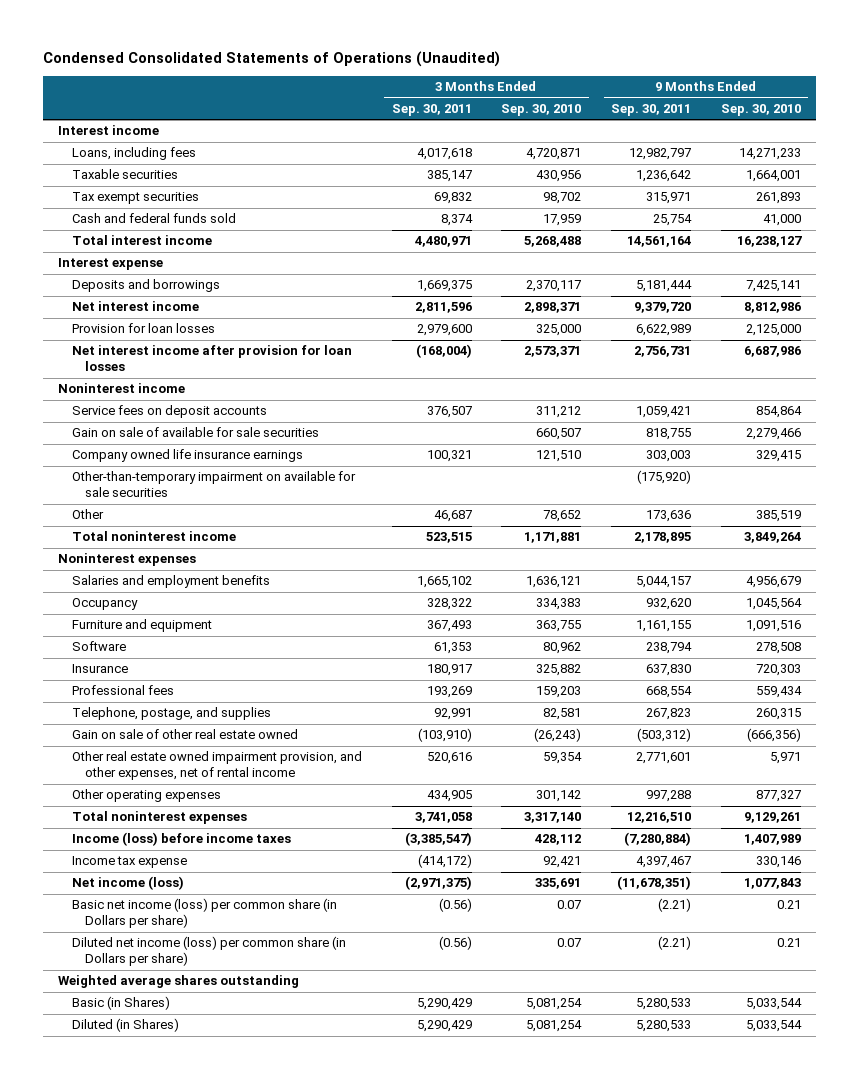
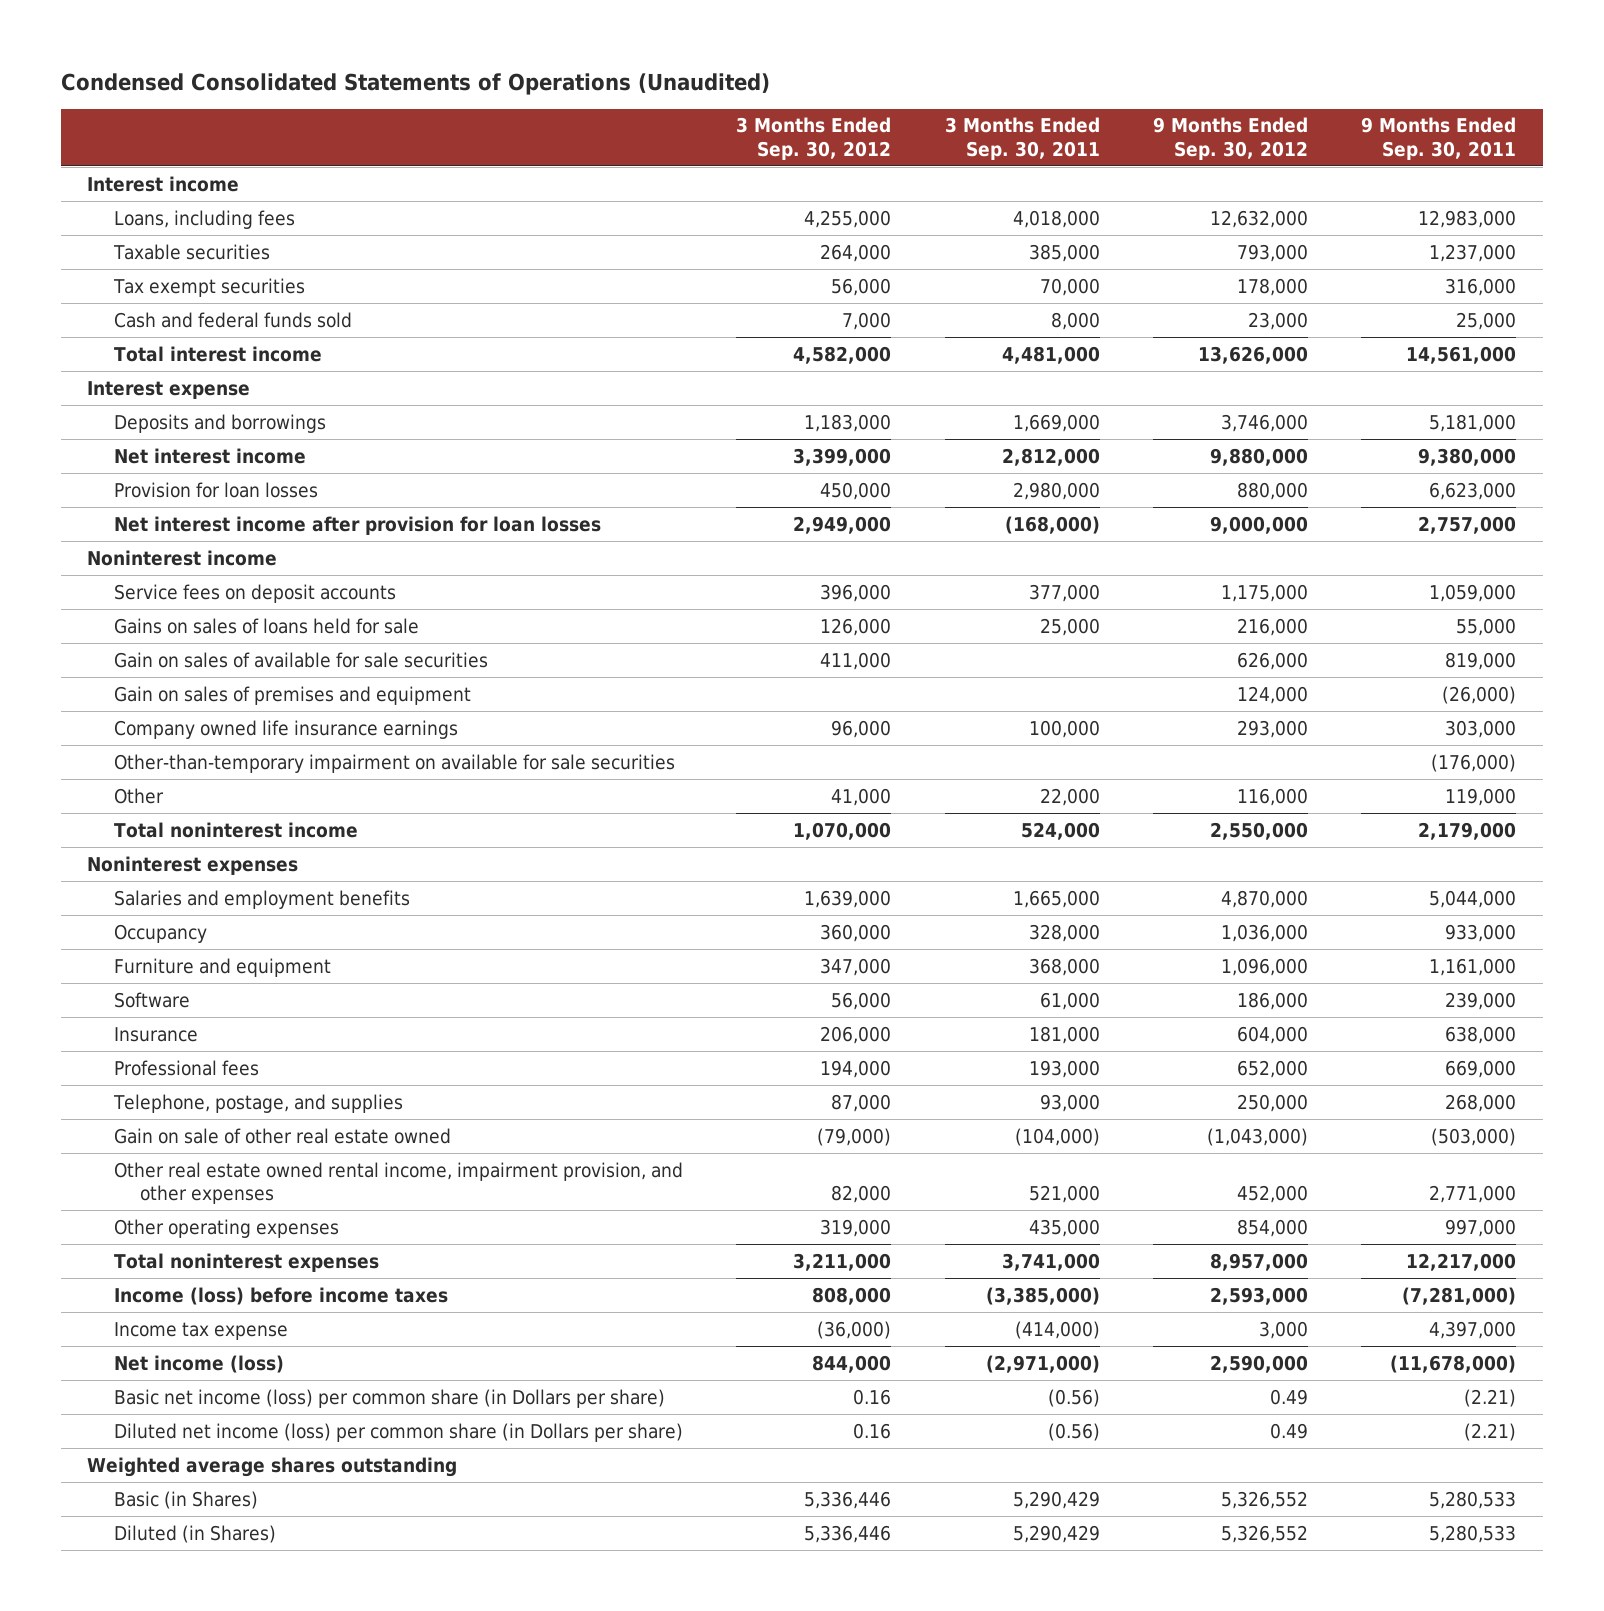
[501,104,582,117] Sep. 30, 2010 -> none
[720,104,801,117] Sep. 30, 2010 -> none
none -> [736,117,892,160] 3 Months Ended Sep. 30, 2012
none -> [1152,117,1308,160] 9 Months Ended Sep. 30, 2012
[416,148,472,161] 4,017,618 -> [1012,209,1100,228] 4,018,000
[629,148,692,161] 12,982,797 -> [1418,209,1517,228] 12,983,000
[426,170,472,183] 385,147 -> [1028,243,1100,262] 385,000
[636,170,692,183] 1,236,642 -> [1429,243,1517,262] 1,237,000
[433,192,472,205] 69,832 -> [1039,277,1100,296] 70,000
[646,192,692,205] 315,971 -> [1445,277,1517,296] 316,000
[440,214,473,227] 8,374 -> [1050,311,1100,330] 8,000
[653,214,693,227] 25,754 -> [1456,311,1517,330] 25,000
[414,236,472,248] 4,480,971 -> [1001,345,1100,364] 4,481,000
[627,236,692,248] 14,561,164 -> [1406,345,1517,364] 14,561,000
[416,280,472,293] 1,669,375 -> [1012,413,1100,432] 1,669,000
[636,280,693,293] 5,181,444 -> [1429,413,1517,432] 5,181,000
[414,302,472,314] 2,811,596 -> [1001,447,1100,466] 2,812,000
[634,302,692,314] 9,379,720 -> [1418,447,1517,466] 9,380,000
[416,324,472,337] 2,979,600 -> [1012,481,1100,500] 2,980,000
[636,324,692,337] 6,622,989 -> [1429,481,1517,500] 6,623,000
[415,344,472,359] (168,004) -> [1004,515,1100,534] (168,000)
[634,346,692,358] 2,756,731 -> [1418,515,1517,534] 2,757,000
[426,406,472,419] 376,507 -> [1028,583,1100,602] 377,000
[636,406,692,419] 1,059,421 -> [1429,583,1517,602] 1,059,000
none -> [113,617,419,634] Gains on sales of loans held for sale
[71,427,319,438] Gain on sale of available for sale securities -> [113,651,488,668] Gain on sales of available for sale securities
[646,428,692,441] 818,755 -> [1445,651,1517,670] 819,000
none -> [113,685,471,705] Gain on sales of premises and equipment
[426,450,472,463] 100,321 -> [1028,719,1100,738] 100,000
[646,450,692,463] 303,003 -> [1445,719,1517,738] 303,000
[637,470,692,485] (175,920) -> [1431,753,1517,772] (176,000)
[433,510,472,523] 46,687 -> [1039,787,1100,806] 22,000
[646,510,692,523] 173,636 -> [1445,787,1517,806] 119,000
[425,532,472,544] 523,515 -> [1020,821,1100,840] 524,000
[634,532,692,544] 2,178,895 -> [1418,821,1517,840] 2,179,000
[416,576,472,589] 1,665,102 -> [1012,889,1100,908] 1,665,000
[636,576,692,589] 5,044,157 -> [1429,889,1517,908] 5,044,000
[426,598,472,611] 328,322 -> [1028,923,1100,942] 328,000
[646,598,692,611] 932,620 -> [1445,923,1517,942] 933,000
[426,620,472,633] 367,493 -> [1028,957,1100,976] 368,000
[636,620,692,633] 1,161,155 -> [1429,957,1517,976] 1,161,000
[433,642,472,655] 61,353 -> [1039,991,1100,1010] 61,000
[646,642,693,655] 238,794 -> [1445,991,1517,1010] 239,000
[426,664,472,677] 180,917 -> [1028,1025,1100,1044] 181,000
[646,664,692,677] 637,830 -> [1445,1025,1517,1044] 638,000
[426,686,472,699] 193,269 -> [1028,1059,1100,1078] 193,000
[646,686,693,699] 668,554 -> [1445,1059,1517,1078] 669,000
[433,708,472,721] 92,991 -> [1039,1093,1100,1112] 93,000
[646,708,692,721] 267,823 -> [1445,1093,1517,1112] 268,000
[417,728,472,743] (103,910) -> [1014,1127,1100,1146] (104,000)
[637,728,692,743] (503,312) -> [1431,1127,1517,1146] (503,000)
[71,751,362,781] Other real estate owned impairment provision, and other expenses, net of rental income -> [113,1161,683,1204] Other real estate owned rental income, impairment provision, and other expenses
[426,752,472,765] 520,616 -> [1028,1184,1100,1203] 521,000
[636,752,692,765] 2,771,601 -> [1429,1184,1517,1203] 2,771,000
[426,790,472,803] 434,905 -> [1028,1218,1100,1237] 435,000
[646,790,692,803] 997,288 -> [1445,1218,1517,1237] 997,000
[414,812,472,824] 3,741,058 -> [1001,1252,1100,1271] 3,741,000
[627,812,692,824] 12,216,510 -> [1406,1252,1517,1271] 12,217,000
[404,832,472,847] (3,385,547) -> [985,1286,1100,1305] (3,385,000)
[624,832,692,847] (7,280,884) -> [1402,1286,1517,1305] (7,281,000)
[417,854,472,869] (414,172) -> [1014,1320,1100,1339] (414,000)
[636,856,692,869] 4,397,467 -> [1429,1320,1517,1339] 4,397,000
[404,876,472,891] (2,971,375) -> [985,1354,1100,1373] (2,971,000)
[617,876,692,891] (11,678,351) -> [1390,1354,1517,1373] (11,678,000)

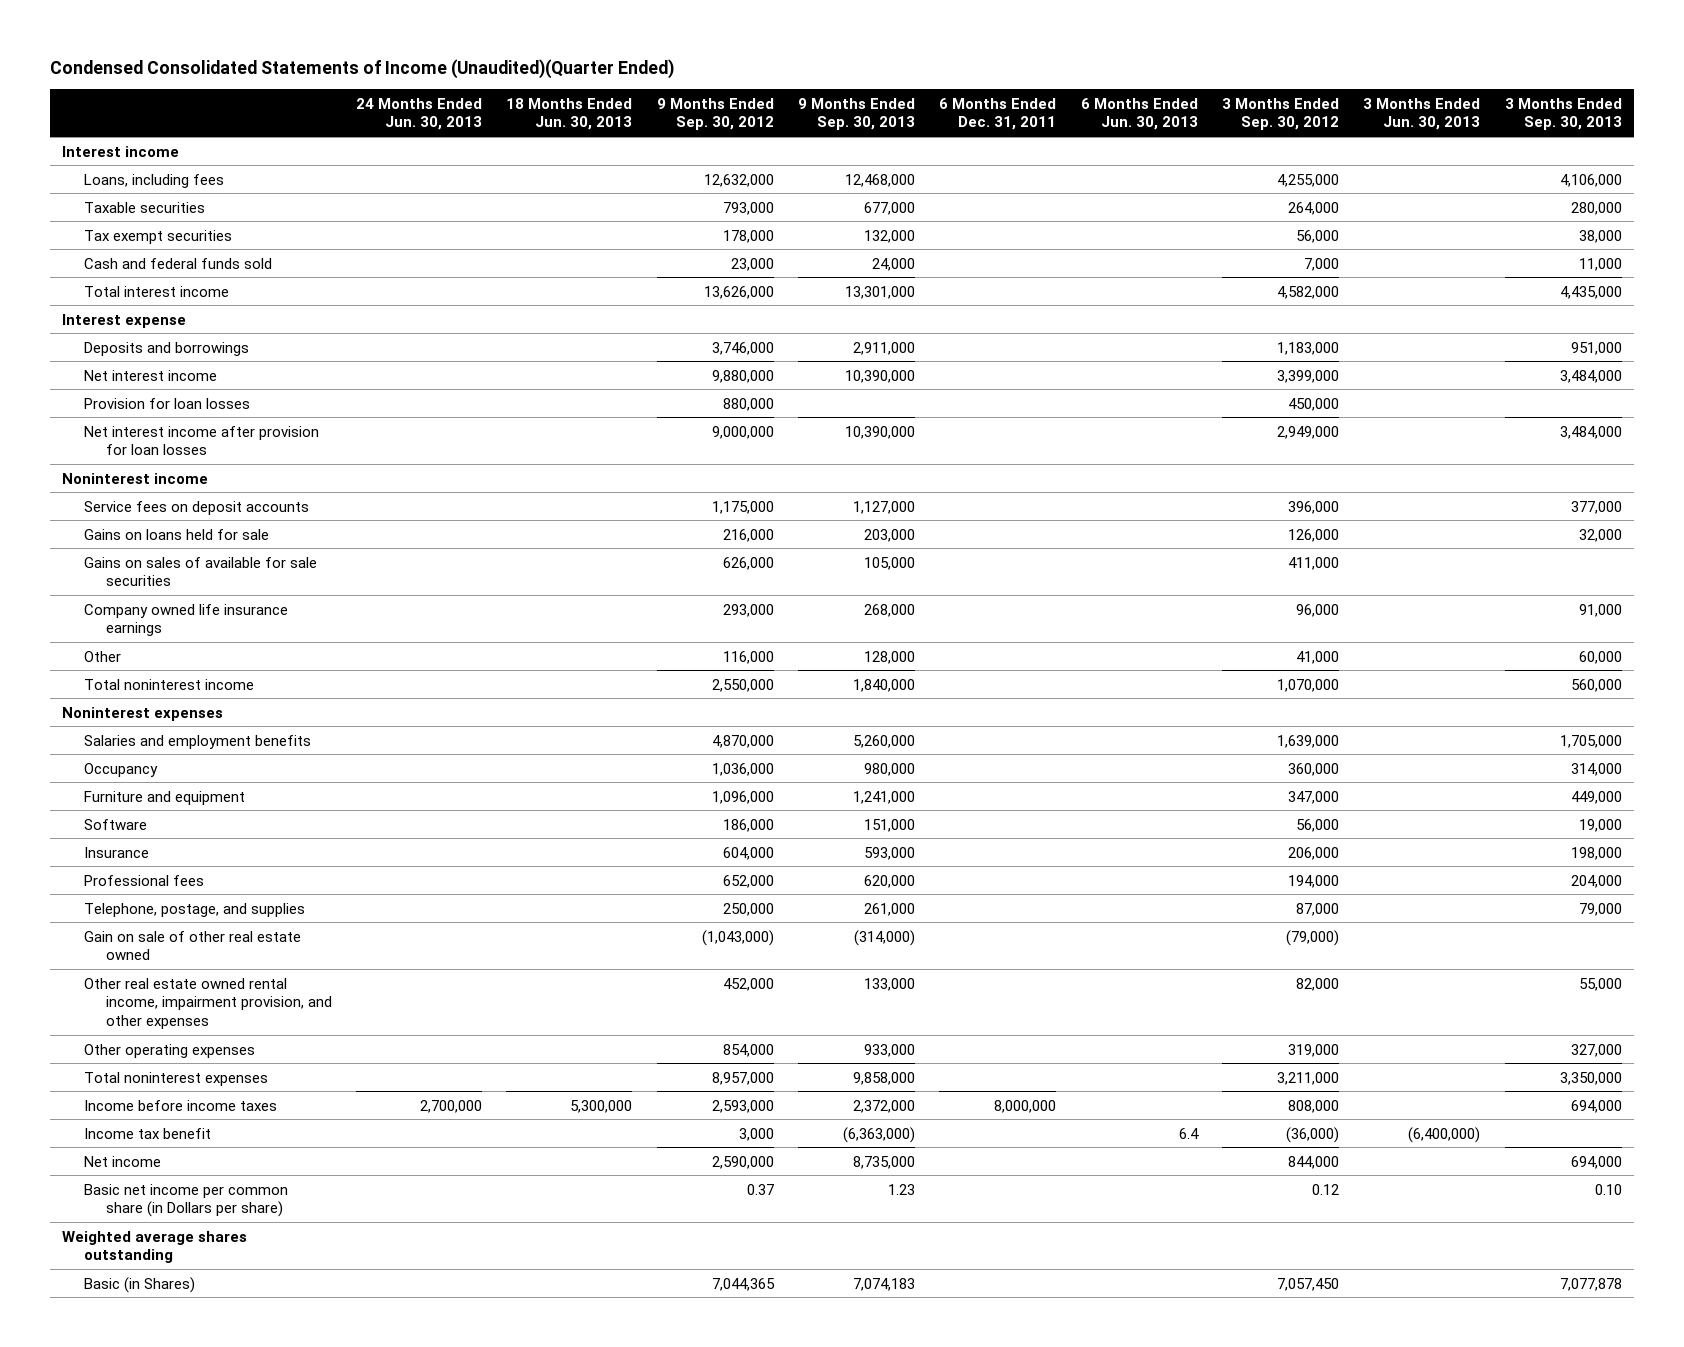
[60,72,770,95] Condensed Consolidated Statements of Operations (Unaudited) -> [50,58,675,79] Condensed Consolidated Statements of Income (Unaudited)(Quarter Ended)
[944,117,1100,160] 3 Months Ended Sep. 30, 2011 -> none
[1361,117,1517,160] 9 Months Ended Sep. 30, 2011 -> none
none -> [355,97,482,131] 24 Months Ended Jun. 30, 2013
none -> [506,97,633,131] 18 Months Ended Jun. 30, 2013
none -> [798,97,916,131] 9 Months Ended Sep. 30, 2013
none -> [939,97,1057,131] 6 Months Ended Dec. 31, 2011
none -> [1080,97,1198,131] 6 Months Ended Jun. 30, 2013
none -> [1363,97,1481,131] 3 Months Ended Jun. 30, 2013
none -> [1504,97,1622,131] 3 Months Ended Sep. 30, 2013
[113,685,471,705] Gain on sales of premises and equipment -> none
[113,617,419,634] Gains on sales of loans held for sale -> [83,528,269,540] Gains on loans held for sale
[113,651,488,668] Gain on sales of available for sale securities -> [83,556,317,587] Gains on sales of available for sale securities
[113,753,675,773] Other-than-temporary impairment on available for sale securities -> none
[113,1422,683,1442] Diluted net income (loss) per common share (in Dollars per share) -> none
[113,1286,448,1305] Income (loss) before income taxes -> [83,1099,277,1111] Income before income taxes
[113,1321,288,1340] Income tax expense -> [83,1127,211,1139] Income tax benefit
[113,1354,284,1373] Net income (loss) -> [83,1155,161,1167] Net income
[113,1388,665,1408] Basic net income (loss) per common share (in Dollars per share) -> [83,1183,288,1218] Basic net income per common share (in Dollars per share)
[853,1388,892,1405] 0.16 -> [1312,1183,1340,1195] 0.12
[1269,1388,1308,1405] 0.49 -> [746,1183,774,1195] 0.37
[113,1524,276,1543] Diluted (in Shares) -> none
[804,1490,892,1509] 5,336,446 -> [1277,1277,1340,1291] 7,057,450
[1220,1490,1308,1509] 5,326,552 -> [711,1277,775,1291] 7,044,365

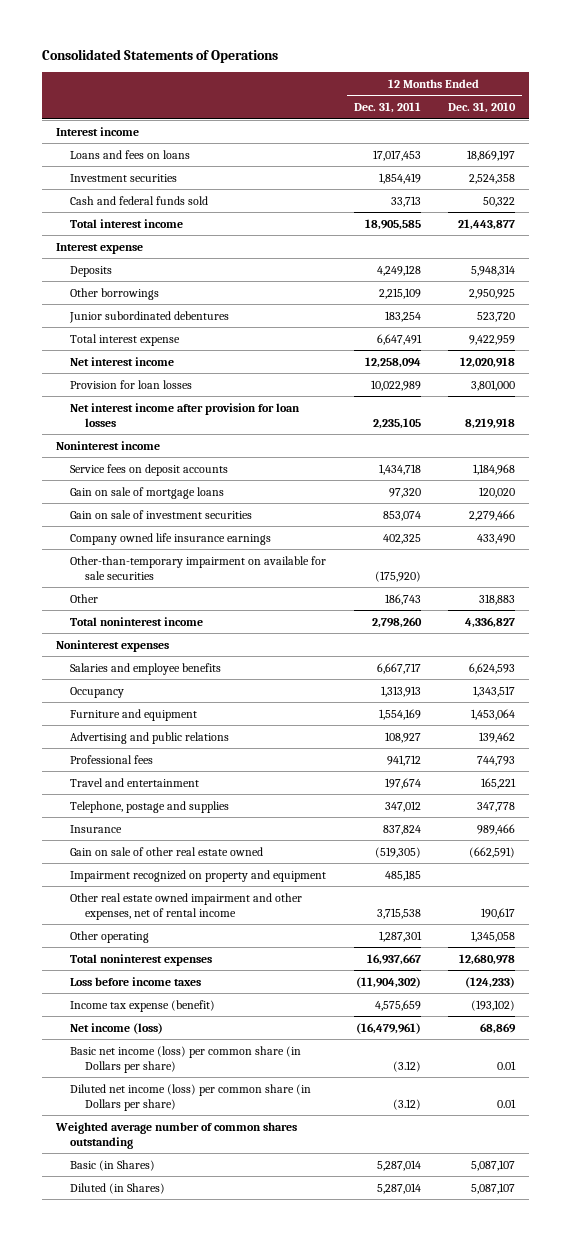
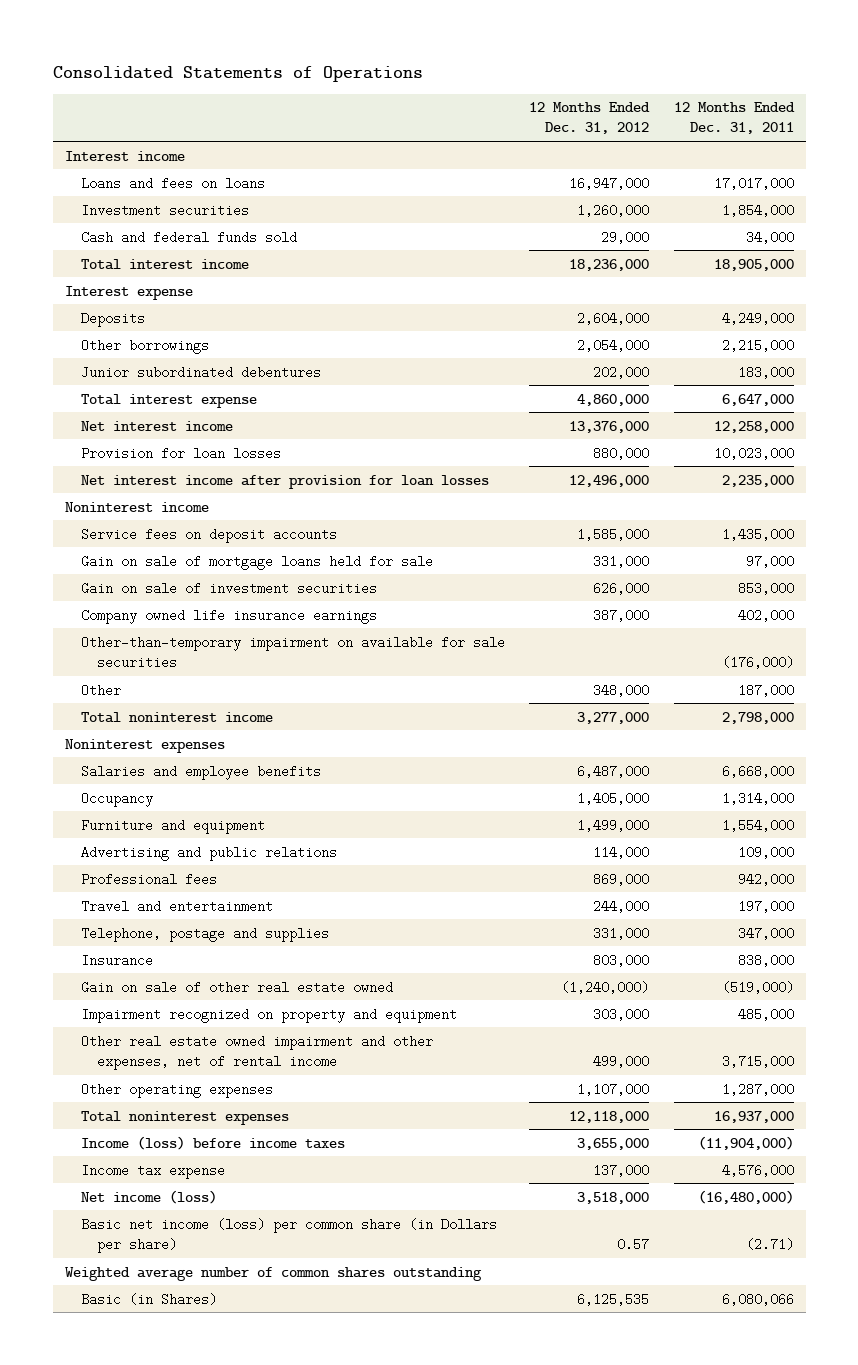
[448,102,517,114] Dec. 31, 2010 -> none
none -> [529,102,651,135] 12 Months Ended Dec. 31, 2012
[372,149,421,161] 17,017,453 -> [713,176,794,190] 17,017,000
[378,172,421,184] 1,854,419 -> [721,203,794,217] 1,854,000
[390,195,421,207] 33,713 -> [745,230,794,244] 34,000
[364,218,421,230] 18,905,585 -> [713,258,794,271] 18,905,000
[376,264,421,276] 4,249,128 -> [721,311,794,325] 4,249,000
[378,287,421,299] 2,215,109 -> [721,338,794,352] 2,215,000
[384,310,421,322] 183,254 -> [737,365,794,379] 183,000
[376,333,422,345] 6,647,491 -> [721,393,794,406] 6,647,000
[364,356,421,368] 12,258,094 -> [713,420,794,433] 12,258,000
[370,379,421,391] 10,022,989 -> [713,446,794,460] 10,023,000
[372,417,421,429] 2,235,105 -> [721,474,794,487] 2,235,000
[378,463,421,475] 1,434,718 -> [721,527,794,541] 1,435,000
[70,486,225,499] Gain on sale of mortgage loans -> [80,554,433,570] Gain on sale of mortgage loans held for sale
[388,487,421,498] 97,320 -> [745,554,794,568] 97,000
[382,510,421,521] 853,074 -> [737,581,794,595] 853,000
[382,533,421,544] 402,325 -> [737,608,794,622] 402,000
[374,570,421,582] (175,920) -> [721,655,794,669] (176,000)
[384,593,421,605] 186,743 -> [737,683,794,697] 187,000
[371,616,422,628] 2,798,260 -> [721,711,794,724] 2,798,000
[70,1083,312,1111] Diluted net income (loss) per common share (in Dollars per share) -> none
[376,662,421,674] 6,667,717 -> [721,764,794,778] 6,668,000
[380,685,421,697] 1,313,913 -> [721,791,794,805] 1,314,000
[378,708,421,720] 1,554,169 -> [721,818,794,832] 1,554,000
[384,731,421,743] 108,927 -> [737,845,794,859] 109,000
[386,754,421,766] 941,712 -> [737,872,794,886] 942,000
[384,777,421,789] 197,674 -> [737,899,794,913] 197,000
[384,800,421,812] 347,012 -> [737,926,794,940] 347,000
[382,824,421,835] 837,824 -> [737,953,794,967] 838,000
[374,846,421,858] (519,305) -> [721,980,794,994] (519,000)
[384,869,421,881] 485,185 -> [737,1007,794,1021] 485,000
[376,907,421,919] 3,715,538 -> [721,1054,794,1068] 3,715,000
[70,930,150,943] Other operating -> [80,1082,273,1098] Other operating expenses
[378,930,422,942] 1,287,301 -> [721,1082,794,1096] 1,287,000
[366,953,421,965] 16,937,667 -> [713,1110,794,1123] 16,937,000
[70,976,202,986] Loss before income taxes -> [80,1135,345,1150] Income (loss) before income taxes
[355,976,421,988] (11,904,302) -> [697,1135,794,1150] (11,904,000)
[70,999,216,1012] Income tax expense (benefit) -> [80,1163,225,1179] Income tax expense
[374,999,421,1011] 4,575,659 -> [721,1163,794,1177] 4,576,000
[355,1022,421,1034] (16,479,961) -> [697,1189,794,1204] (16,480,000)
[392,1060,421,1072] (3.12) -> [745,1237,794,1251] (2.71)
[70,1182,166,1194] Diluted (in Shares) -> none
[376,1159,421,1171] 5,287,014 -> [721,1292,794,1306] 6,080,066

